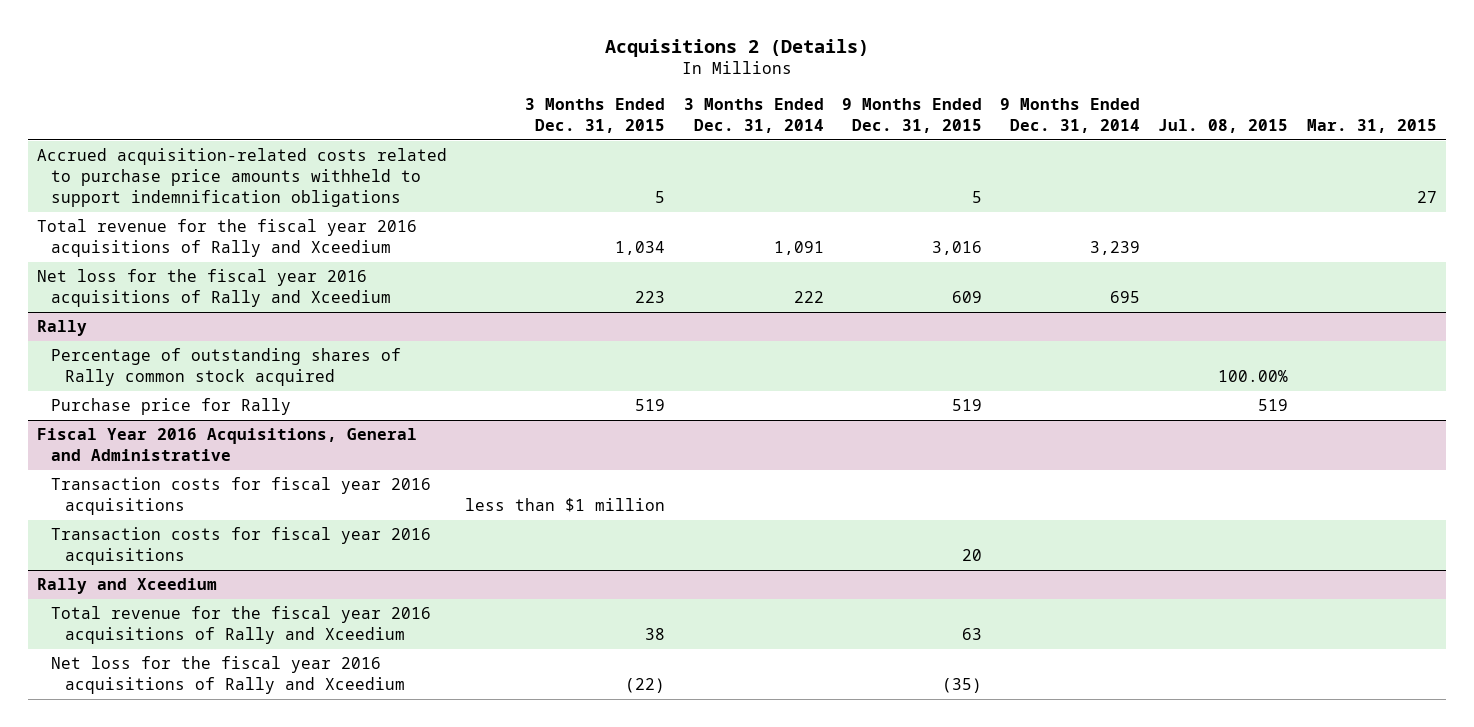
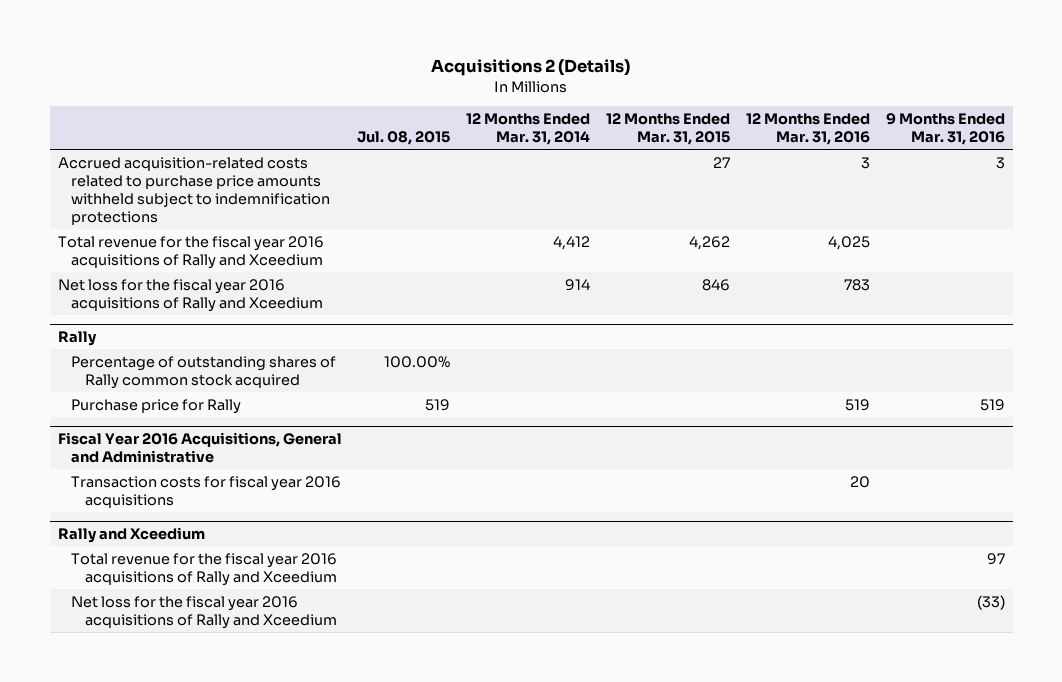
[525,98,666,134] 3 Months Ended Dec. 31, 2015 -> none
[683,98,824,134] 3 Months Ended Dec. 31, 2014 -> none
[841,98,982,134] 9 Months Ended Dec. 31, 2015 -> none
[1000,98,1141,134] 9 Months Ended Dec. 31, 2014 -> none
[1306,119,1437,134] Mar. 31, 2015 -> none
none -> [466,112,591,145] 12 Months Ended Mar. 31, 2014
none -> [606,112,731,145] 12 Months Ended Mar. 31, 2015
none -> [745,112,870,145] 12 Months Ended Mar. 31, 2016
none -> [885,112,1005,145] 9 Months Ended Mar. 31, 2016
[36,148,447,207] Accrued acquisition-related costs related to purchase price amounts withheld to support indemnification obligations -> [57,156,331,225] Accrued acquisition-related costs related to purchase price amounts withheld subject to indemnification protections
[51,527,432,566] Transaction costs for fiscal year 2016 acquisitions -> none

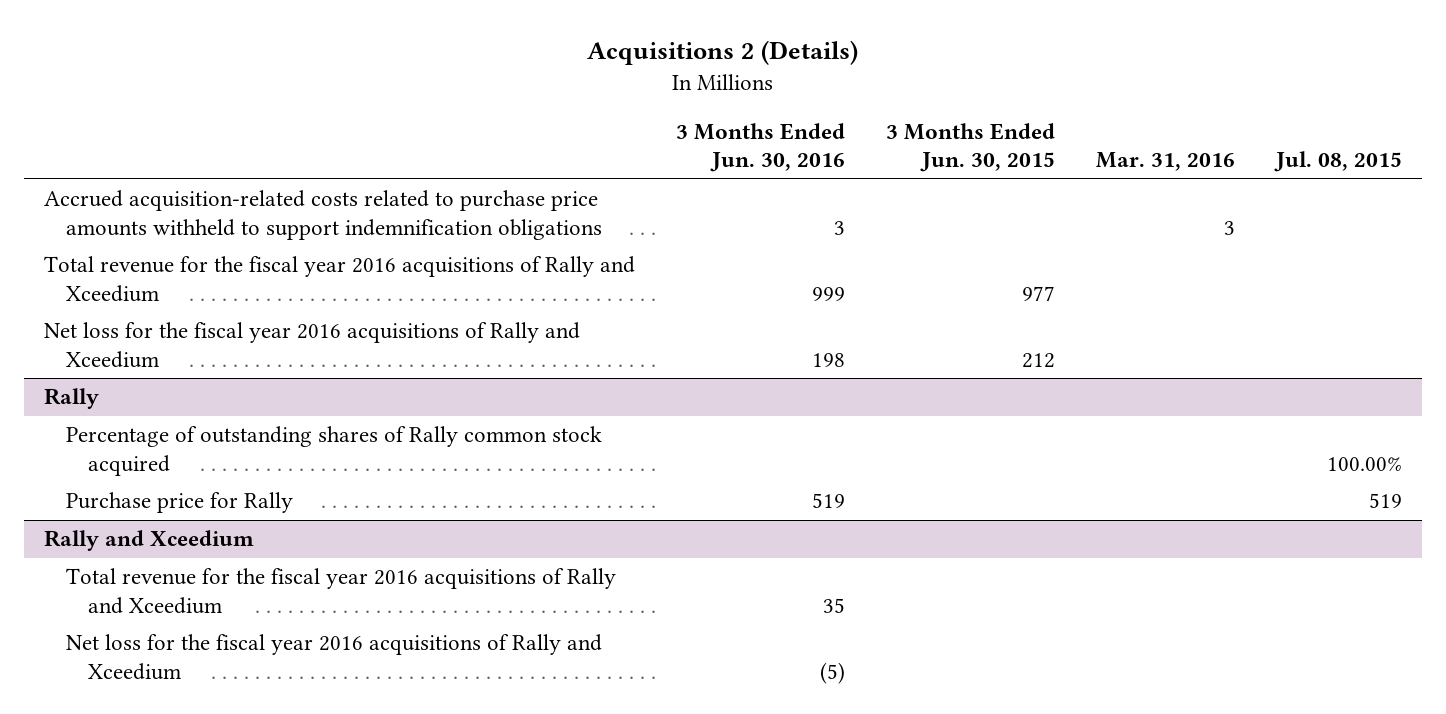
[466,112,591,145] 12 Months Ended Mar. 31, 2014 -> none
[606,112,731,145] 12 Months Ended Mar. 31, 2015 -> none
[745,112,870,145] 12 Months Ended Mar. 31, 2016 -> none
[885,112,1005,145] 9 Months Ended Mar. 31, 2016 -> none
none -> [676,123,846,173] 3 Months Ended Jun. 30, 2016
none -> [886,123,1056,173] 3 Months Ended Jun. 30, 2015
none -> [1096,152,1236,172] Mar. 31, 2016
[57,156,331,225] Accrued acquisition-related costs related to purchase price amounts withheld subject to indemnification protections -> [44,190,603,240] Accrued acquisition-related costs related to purchase price amounts withheld to support indemnification obligations
[57,431,342,463] Fiscal Year 2016 Acquisitions, General and Administrative -> none
[71,475,342,508] Transaction costs for fiscal year 2016 acquisitions -> none

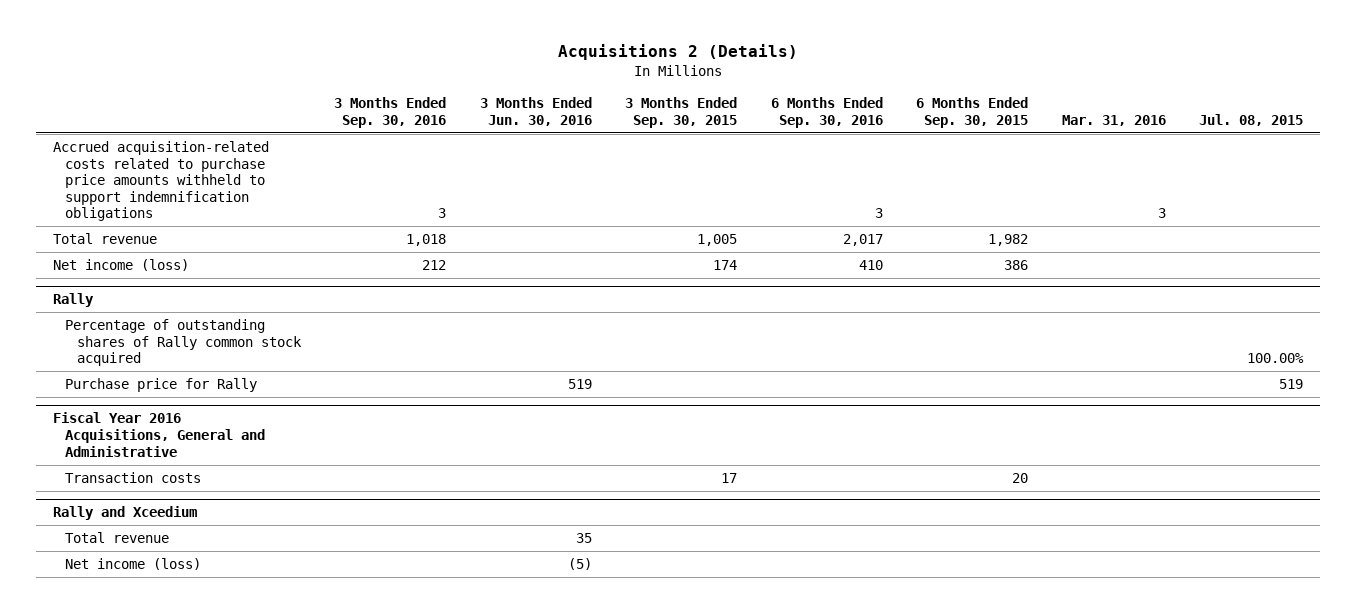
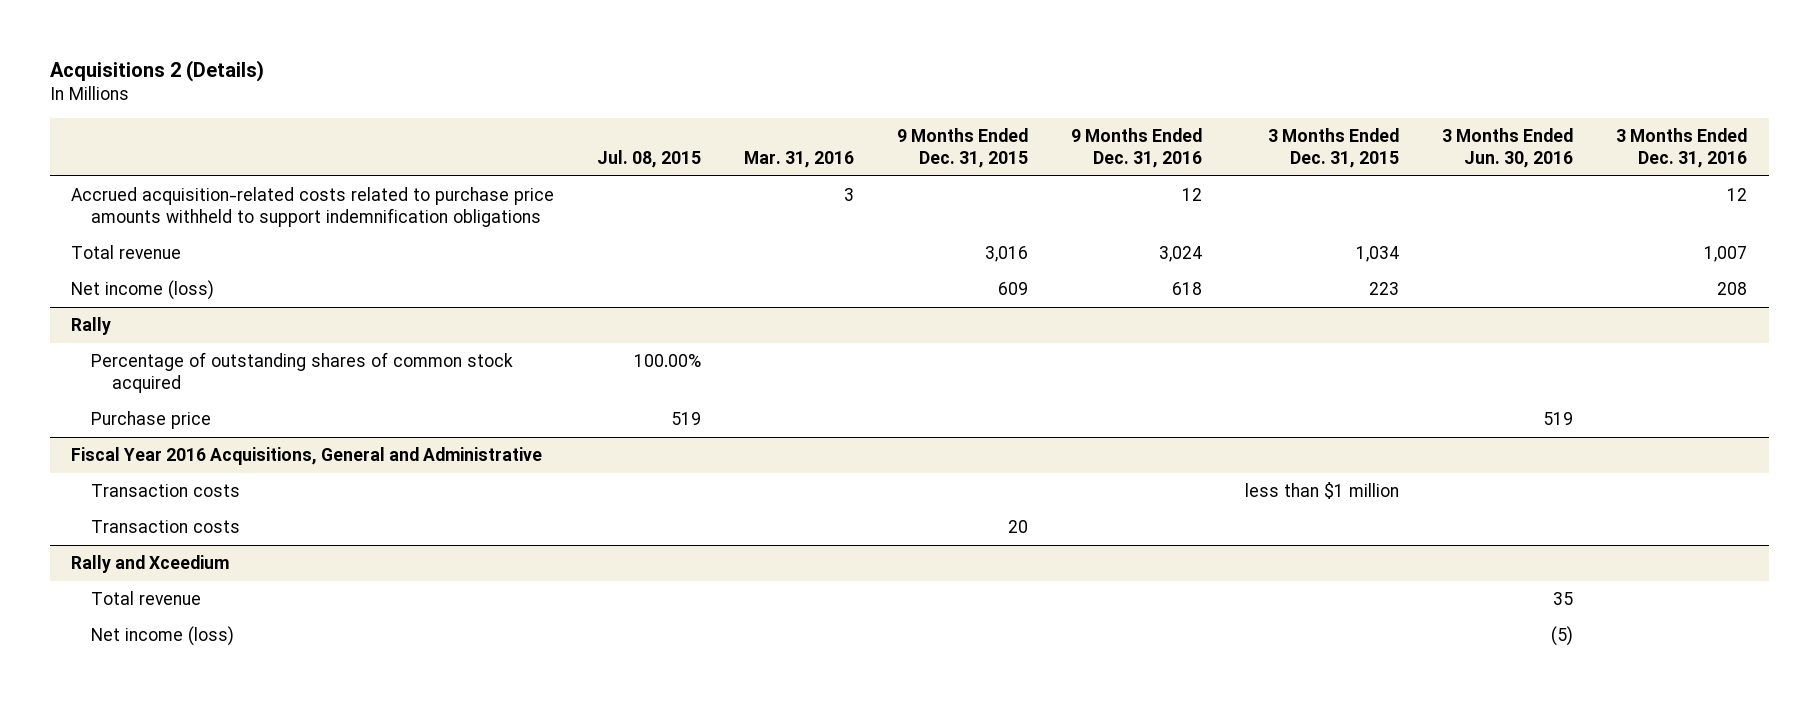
[334,97,447,128] 3 Months Ended Sep. 30, 2016 -> none
[625,97,738,128] 3 Months Ended Sep. 30, 2015 -> none
[770,97,883,128] 6 Months Ended Sep. 30, 2016 -> none
[916,97,1029,128] 6 Months Ended Sep. 30, 2015 -> none
none -> [897,127,1029,169] 9 Months Ended Dec. 31, 2015
none -> [1071,127,1203,169] 9 Months Ended Dec. 31, 2016
none -> [1268,127,1400,169] 3 Months Ended Dec. 31, 2015
none -> [1616,127,1748,169] 3 Months Ended Dec. 31, 2016
[64,319,302,367] Percentage of outstanding shares of Rally common stock acquired -> [91,352,514,394] Percentage of outstanding shares of common stock acquired
[64,378,257,393] Purchase price for Rally -> [91,411,212,430] Purchase price
none -> [91,520,241,534] Transaction costs

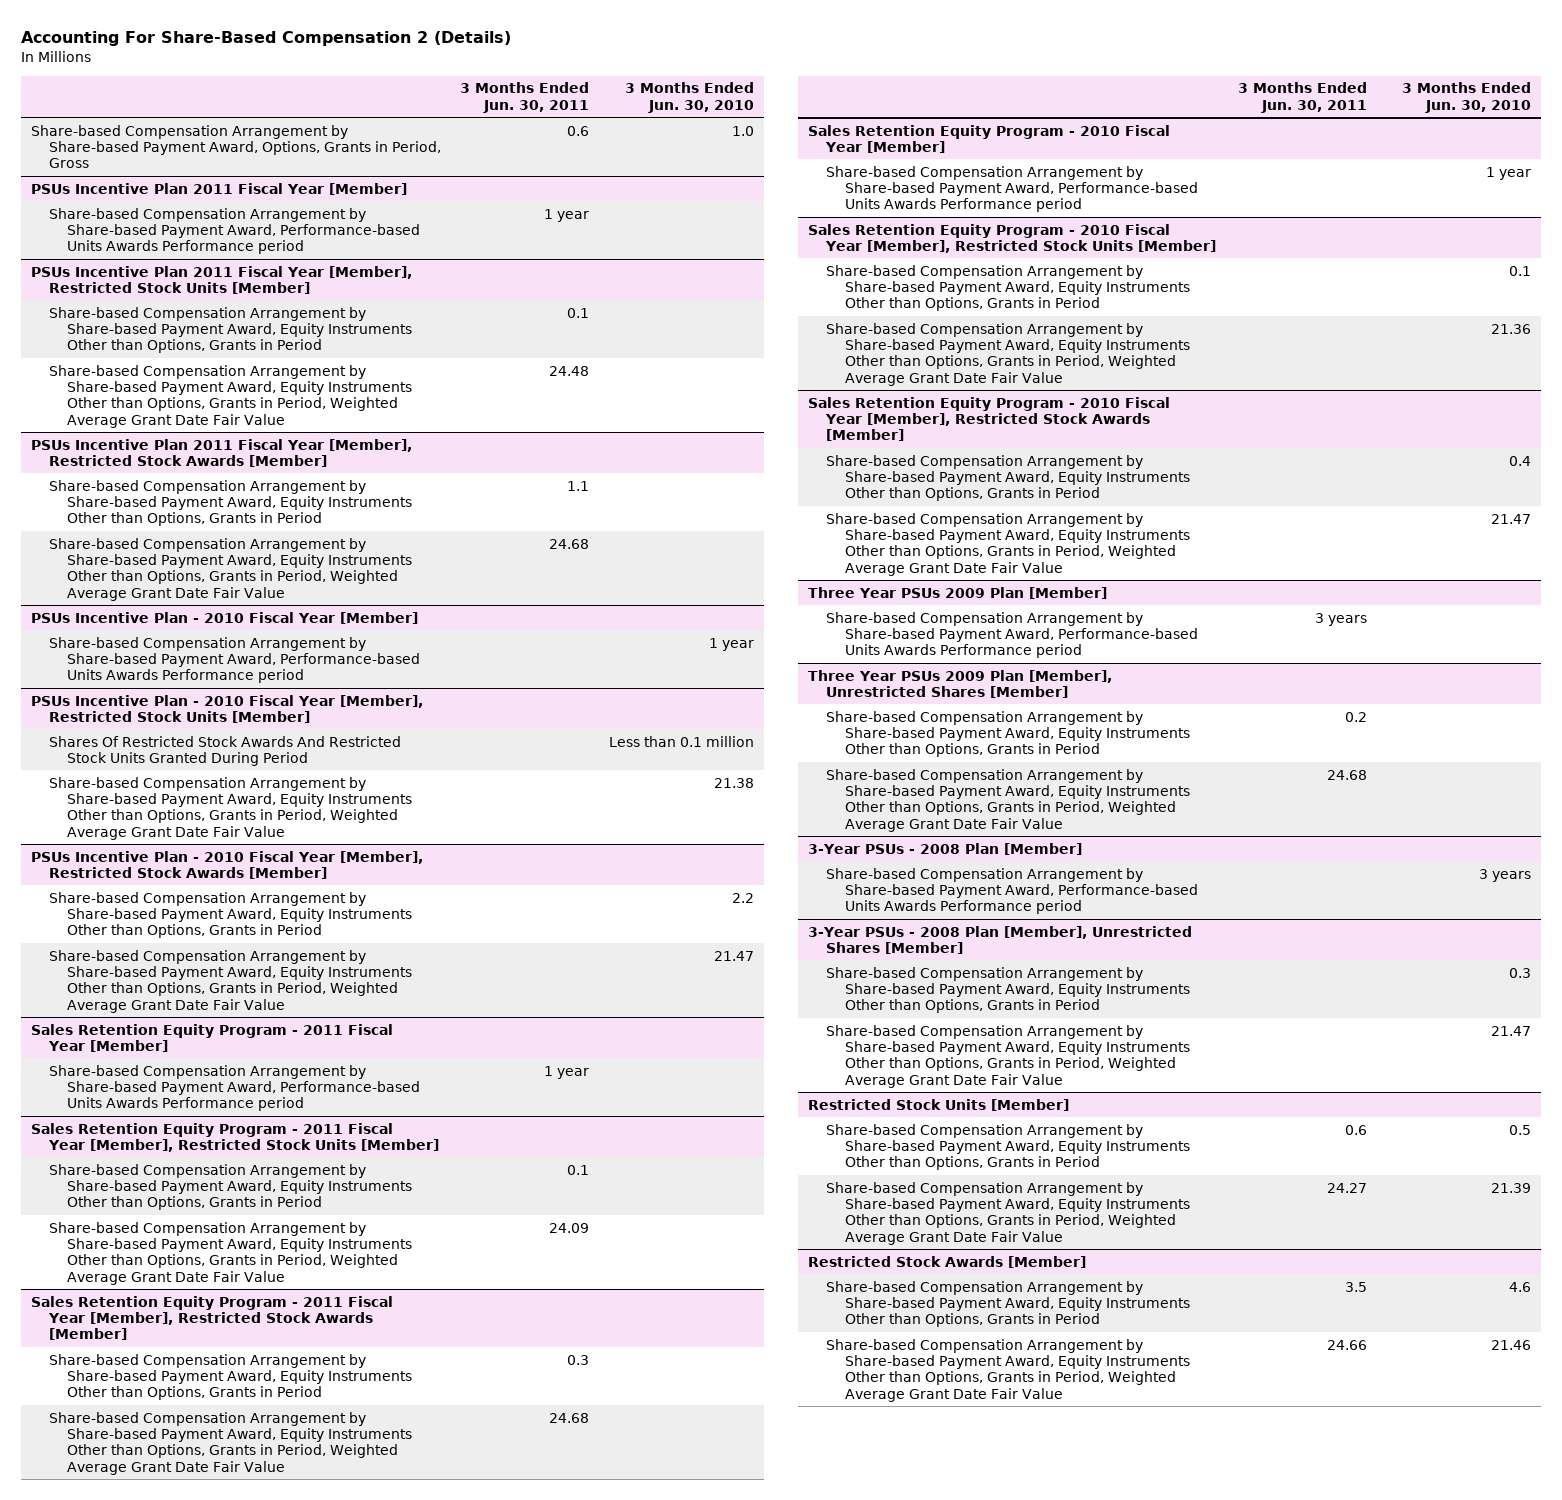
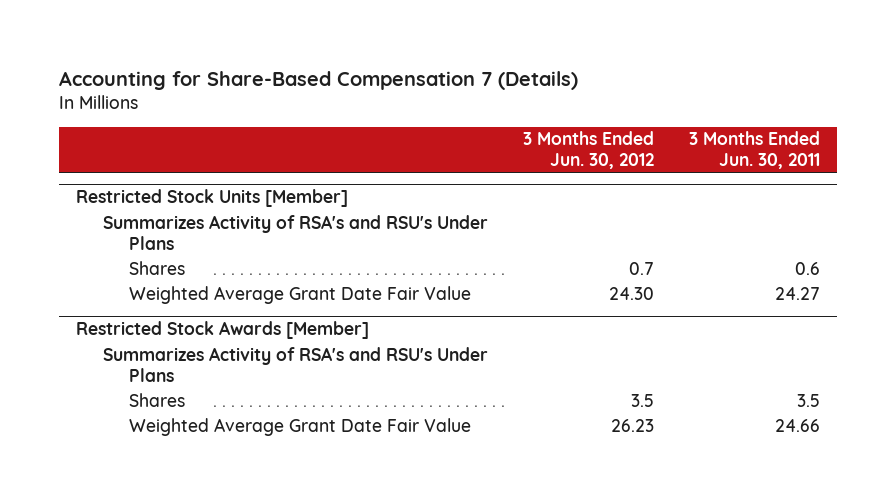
[21,30,512,46] Accounting For Share-Based Compensation 2 (Details) -> [58,70,578,90] Accounting for Share-Based Compensation 7 (Details)
[624,82,754,113] 3 Months Ended Jun. 30, 2010 -> none
none -> [522,131,654,170] 3 Months Ended Jun. 30, 2012
[30,124,442,169] Share-based Compensation Arrangement by Share-based Payment Award, Options, Grants in Period, Gross -> none
[30,182,407,195] PSUs Incentive Plan 2011 Fiscal Year [Member] -> none
[49,207,421,255] Share-based Compensation Arrangement by Share-based Payment Award, Performance-based Units Awards Performance period -> none
[30,265,412,295] PSUs Incentive Plan 2011 Fiscal Year [Member], Restricted Stock Units [Member] -> none
[49,306,413,354] Share-based Compensation Arrangement by Share-based Payment Award, Equity Instruments Other than Options, Grants in Period -> none
[49,364,413,428] Share-based Compensation Arrangement by Share-based Payment Award, Equity Instruments Other than Options, Grants in Period, Weighted Average Grant Date Fair Value -> none
[30,438,412,468] PSUs Incentive Plan 2011 Fiscal Year [Member], Restricted Stock Awards [Member] -> none
[49,479,413,527] Share-based Compensation Arrangement by Share-based Payment Award, Equity Instruments Other than Options, Grants in Period -> none
[49,537,413,601] Share-based Compensation Arrangement by Share-based Payment Award, Equity Instruments Other than Options, Grants in Period, Weighted Average Grant Date Fair Value -> none
[30,611,418,624] PSUs Incentive Plan - 2010 Fiscal Year [Member] -> none
[49,636,421,684] Share-based Compensation Arrangement by Share-based Payment Award, Performance-based Units Awards Performance period -> none
[30,694,423,724] PSUs Incentive Plan - 2010 Fiscal Year [Member], Restricted Stock Units [Member] -> none
[49,735,402,767] Shares Of Restricted Stock Awards And Restricted Stock Units Granted During Period -> none
[49,776,413,840] Share-based Compensation Arrangement by Share-based Payment Award, Equity Instruments Other than Options, Grants in Period, Weighted Average Grant Date Fair Value -> none
[30,850,423,880] PSUs Incentive Plan - 2010 Fiscal Year [Member], Restricted Stock Awards [Member] -> none
[49,891,413,939] Share-based Compensation Arrangement by Share-based Payment Award, Equity Instruments Other than Options, Grants in Period -> none
[49,949,413,1013] Share-based Compensation Arrangement by Share-based Payment Award, Equity Instruments Other than Options, Grants in Period, Weighted Average Grant Date Fair Value -> none
[30,1023,393,1053] Sales Retention Equity Program - 2011 Fiscal Year [Member] -> none
[49,1064,421,1112] Share-based Compensation Arrangement by Share-based Payment Award, Performance-based Units Awards Performance period -> none
[30,1122,440,1153] Sales Retention Equity Program - 2011 Fiscal Year [Member], Restricted Stock Units [Member] -> none
[49,1163,413,1211] Share-based Compensation Arrangement by Share-based Payment Award, Equity Instruments Other than Options, Grants in Period -> none
[49,1221,413,1285] Share-based Compensation Arrangement by Share-based Payment Award, Equity Instruments Other than Options, Grants in Period, Weighted Average Grant Date Fair Value -> none
[30,1295,393,1341] Sales Retention Equity Program - 2011 Fiscal Year [Member], Restricted Stock Awards [Member] -> none
[49,1353,413,1401] Share-based Compensation Arrangement by Share-based Payment Award, Equity Instruments Other than Options, Grants in Period -> none
[49,1411,413,1475] Share-based Compensation Arrangement by Share-based Payment Award, Equity Instruments Other than Options, Grants in Period, Weighted Average Grant Date Fair Value -> none
[808,124,1171,154] Sales Retention Equity Program - 2010 Fiscal Year [Member] -> none
[826,165,1198,213] Share-based Compensation Arrangement by Share-based Payment Award, Performance-based Units Awards Performance period -> none
[808,223,1217,254] Sales Retention Equity Program - 2010 Fiscal Year [Member], Restricted Stock Units [Member] -> none
[826,264,1190,312] Share-based Compensation Arrangement by Share-based Payment Award, Equity Instruments Other than Options, Grants in Period -> none
[826,322,1190,386] Share-based Compensation Arrangement by Share-based Payment Award, Equity Instruments Other than Options, Grants in Period, Weighted Average Grant Date Fair Value -> none
[808,396,1171,442] Sales Retention Equity Program - 2010 Fiscal Year [Member], Restricted Stock Awards [Member] -> none
[826,454,1190,502] Share-based Compensation Arrangement by Share-based Payment Award, Equity Instruments Other than Options, Grants in Period -> none
[826,512,1190,576] Share-based Compensation Arrangement by Share-based Payment Award, Equity Instruments Other than Options, Grants in Period, Weighted Average Grant Date Fair Value -> none
[808,586,1108,599] Three Year PSUs 2009 Plan [Member] -> none
[826,611,1198,659] Share-based Compensation Arrangement by Share-based Payment Award, Performance-based Units Awards Performance period -> none
[808,669,1113,699] Three Year PSUs 2009 Plan [Member], Unrestricted Shares [Member] -> none
[826,710,1190,758] Share-based Compensation Arrangement by Share-based Payment Award, Equity Instruments Other than Options, Grants in Period -> none
[826,768,1190,832] Share-based Compensation Arrangement by Share-based Payment Award, Equity Instruments Other than Options, Grants in Period, Weighted Average Grant Date Fair Value -> none
[808,842,1083,855] 3-Year PSUs - 2008 Plan [Member] -> none
[826,867,1198,915] Share-based Compensation Arrangement by Share-based Payment Award, Performance-based Units Awards Performance period -> none
[808,925,1193,955] 3-Year PSUs - 2008 Plan [Member], Unrestricted Shares [Member] -> none
[826,966,1190,1014] Share-based Compensation Arrangement by Share-based Payment Award, Equity Instruments Other than Options, Grants in Period -> none
[826,1024,1190,1088] Share-based Compensation Arrangement by Share-based Payment Award, Equity Instruments Other than Options, Grants in Period, Weighted Average Grant Date Fair Value -> none
none -> [102,214,488,250] Summarizes Activity of RSA's and RSU's Under Plans
[826,1123,1190,1171] Share-based Compensation Arrangement by Share-based Payment Award, Equity Instruments Other than Options, Grants in Period -> [129,260,186,275] Shares
[826,1181,1190,1245] Share-based Compensation Arrangement by Share-based Payment Award, Equity Instruments Other than Options, Grants in Period, Weighted Average Grant Date Fair Value -> [129,285,472,304] Weighted Average Grant Date Fair Value
none -> [102,346,488,382] Summarizes Activity of RSA's and RSU's Under Plans
[826,1280,1190,1328] Share-based Compensation Arrangement by Share-based Payment Award, Equity Instruments Other than Options, Grants in Period -> [129,392,186,407] Shares
[826,1338,1190,1402] Share-based Compensation Arrangement by Share-based Payment Award, Equity Instruments Other than Options, Grants in Period, Weighted Average Grant Date Fair Value -> [129,417,472,436] Weighted Average Grant Date Fair Value

